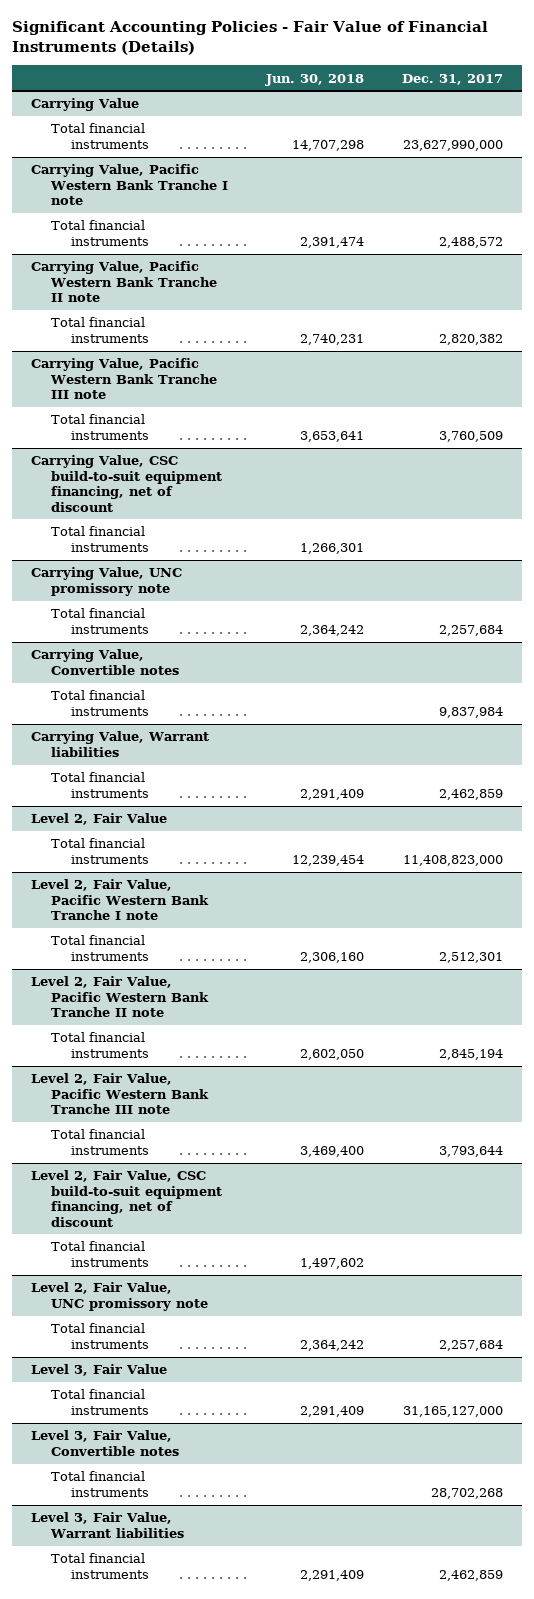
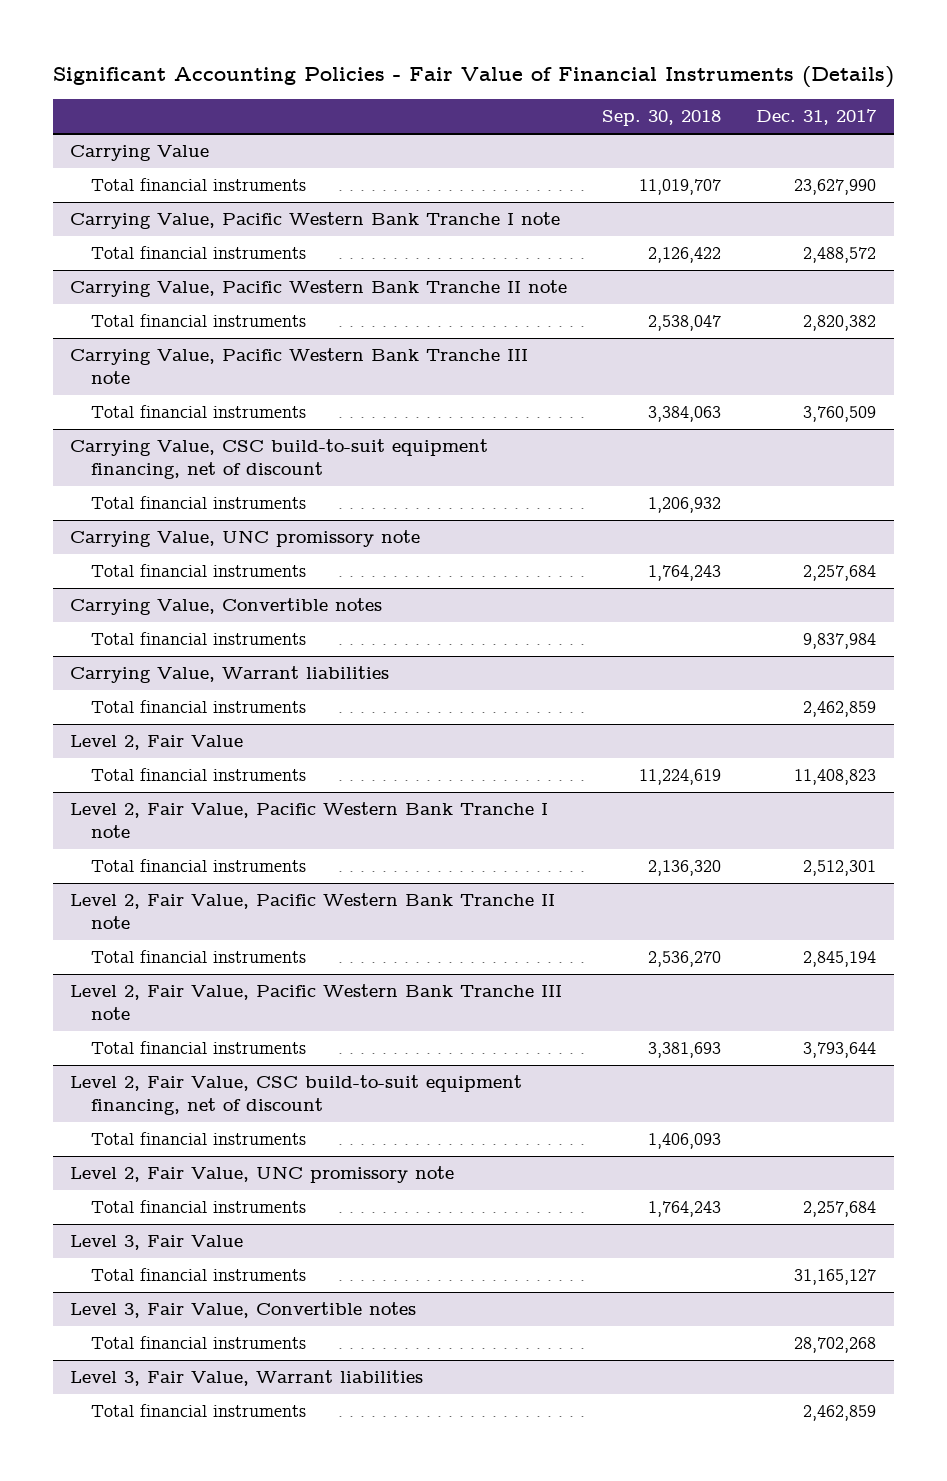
[264,73,364,86] Jun. 30, 2018 -> none
none -> [602,110,722,127] Sep. 30, 2018
[403,139,504,151] 23,627,990,000 -> [794,179,877,196] 23,627,990
[403,854,504,866] 11,408,823,000 -> [794,769,877,786] 11,408,823
[403,1405,504,1417] 31,165,127,000 -> [794,1269,877,1286] 31,165,127

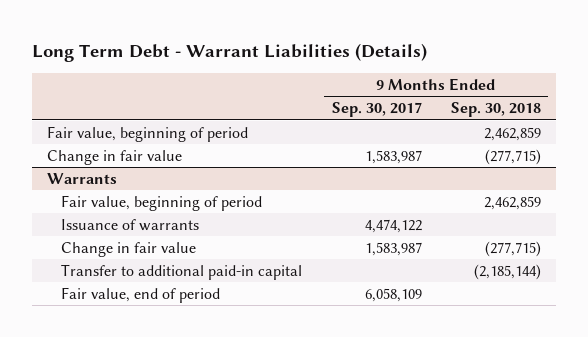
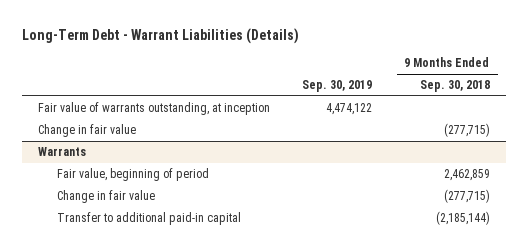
[32,43,428,63] Long Term Debt - Warrant Liabilities (Details) -> [21,28,299,45] Long-Term Debt - Warrant Liabilities (Details)
[331,102,422,118] Sep. 30, 2017 -> none
none -> [302,80,373,93] Sep. 30, 2019
[46,125,248,142] Fair value, beginning of period -> none
none -> [37,102,270,116] Fair value of warrants outstanding, at inception
[61,218,200,231] Issuance of warrants -> none
[61,286,221,303] Fair value, end of period -> none

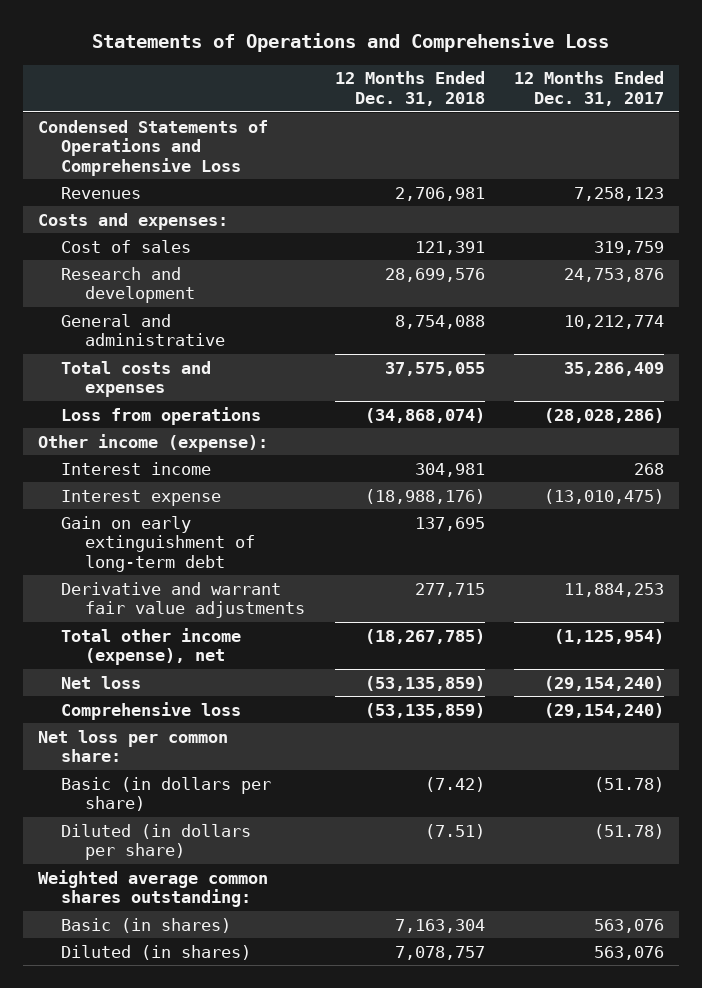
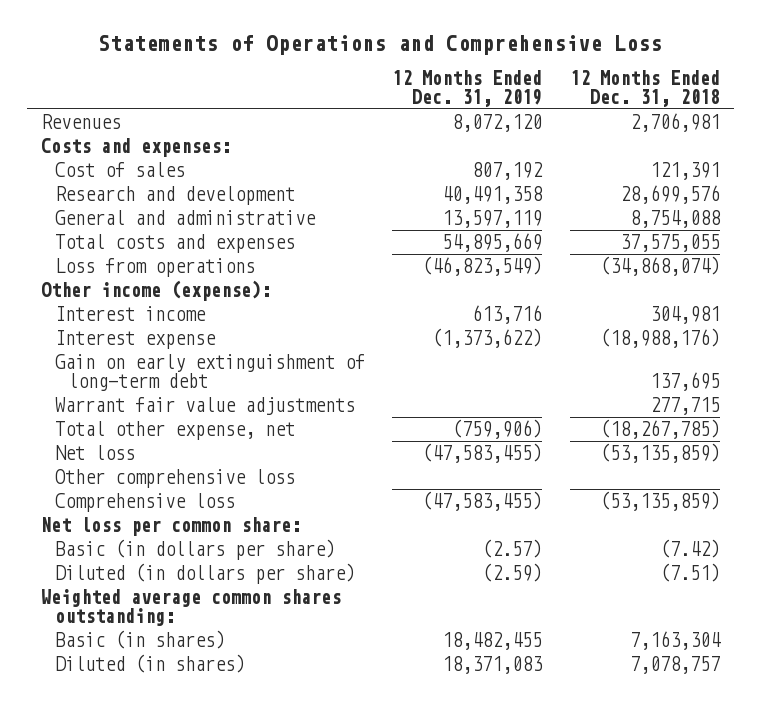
[514,71,665,107] 12 Months Ended Dec. 31, 2017 -> none
none -> [392,69,543,107] 12 Months Ended Dec. 31, 2019
[37,119,268,176] Condensed Statements of Operations and Comprehensive Loss -> none
[61,581,305,619] Derivative and warrant fair value adjustments -> [54,396,355,415] Warrant fair value adjustments
[61,627,242,666] Total other income (expense), net -> [54,420,295,440] Total other expense, net
none -> [54,468,295,488] Other comprehensive loss

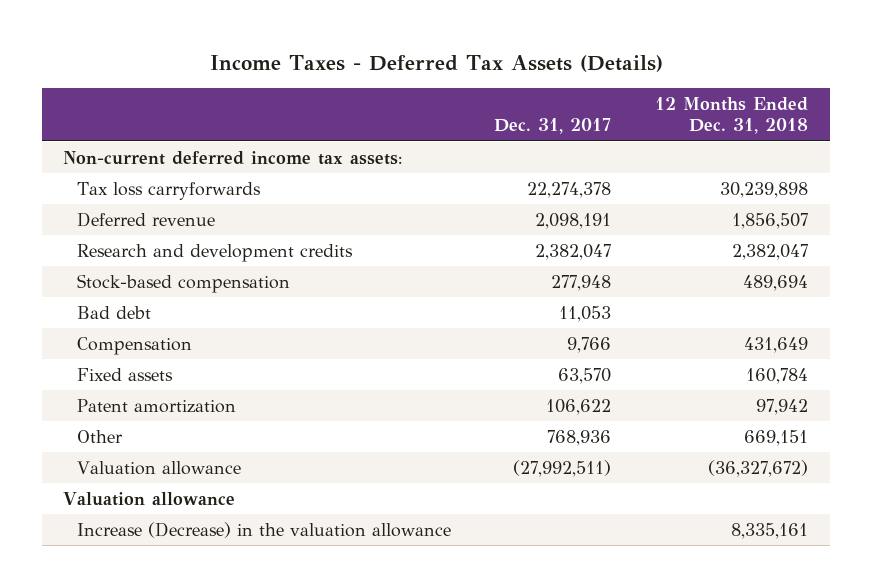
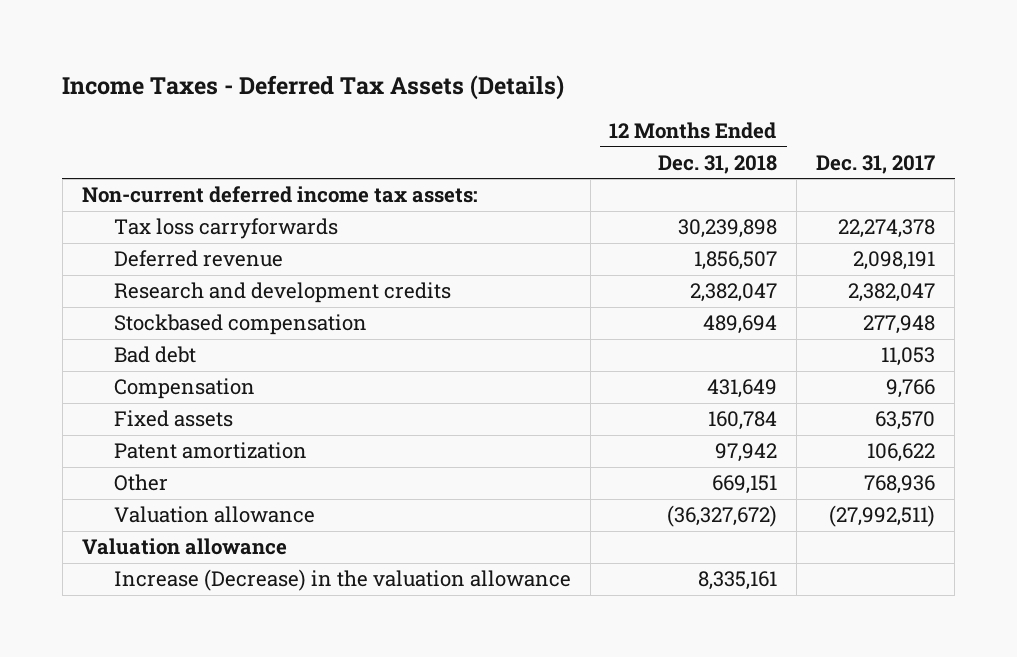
[76,273,290,293] Stock-based compensation -> [113,314,367,336] Stockbased compensation

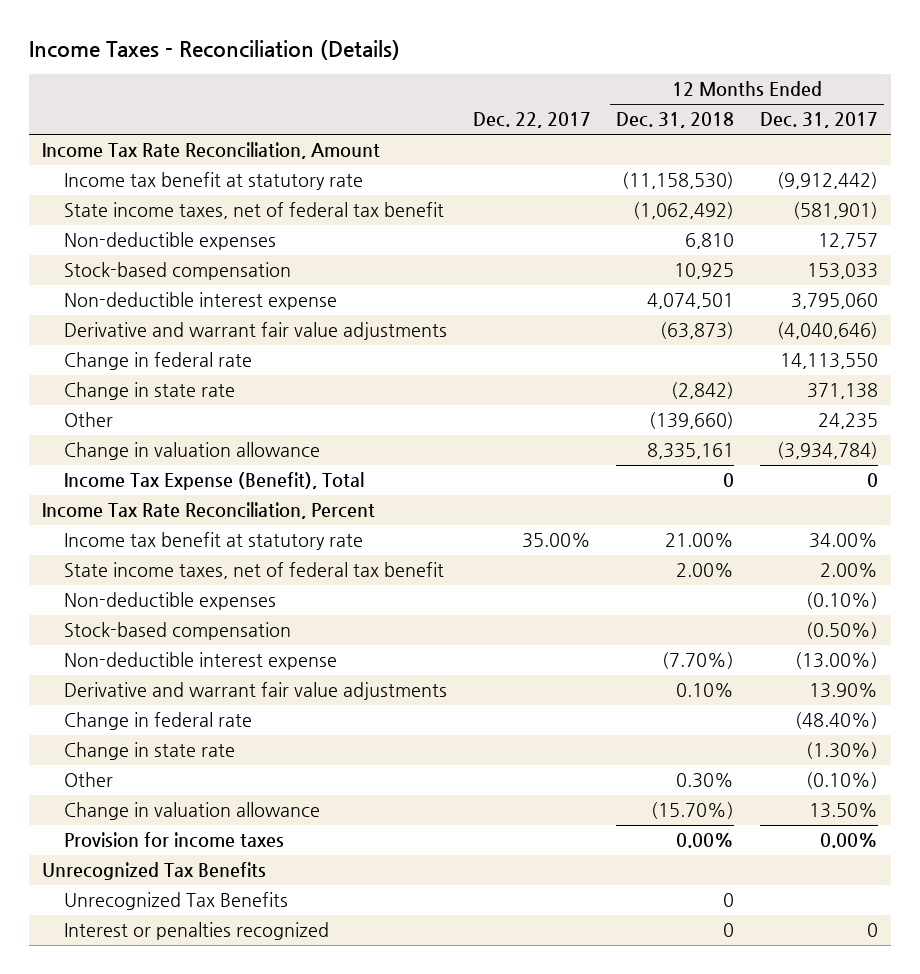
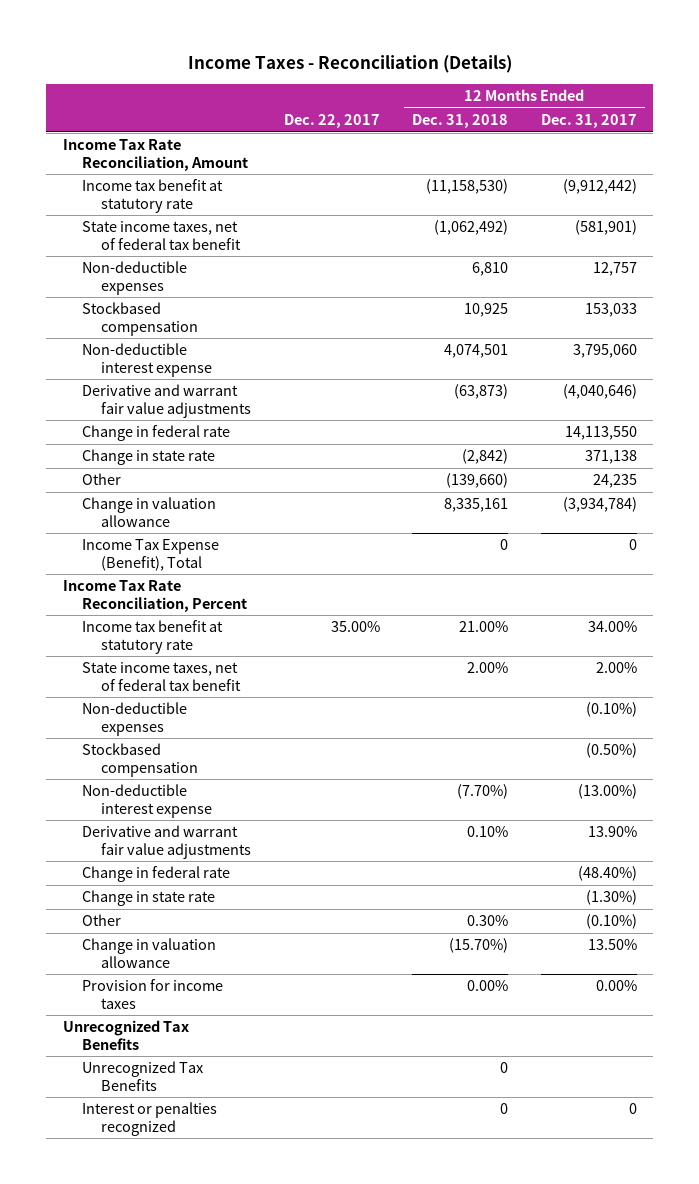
[64,262,292,281] Stock-based compensation -> [81,302,199,336] Stockbased compensation
[64,622,292,641] Stock-based compensation -> [81,743,199,777] Stockbased compensation

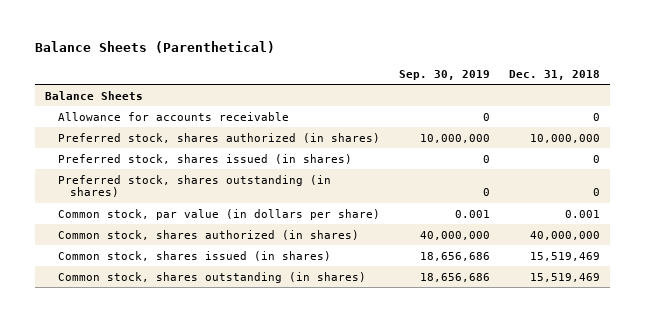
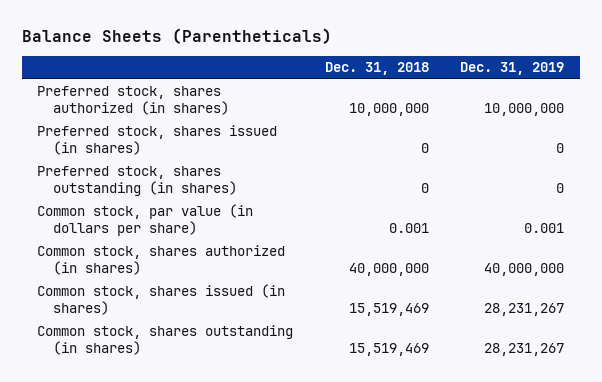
[34,41,275,54] Balance Sheets (Parenthetical) -> [21,28,332,45] Balance Sheets (Parentheticals)
[398,69,490,80] Sep. 30, 2019 -> none
none -> [460,61,565,75] Dec. 31, 2019
[44,90,143,100] Balance Sheets -> none
[57,111,289,121] Allowance for accounts receivable -> none

